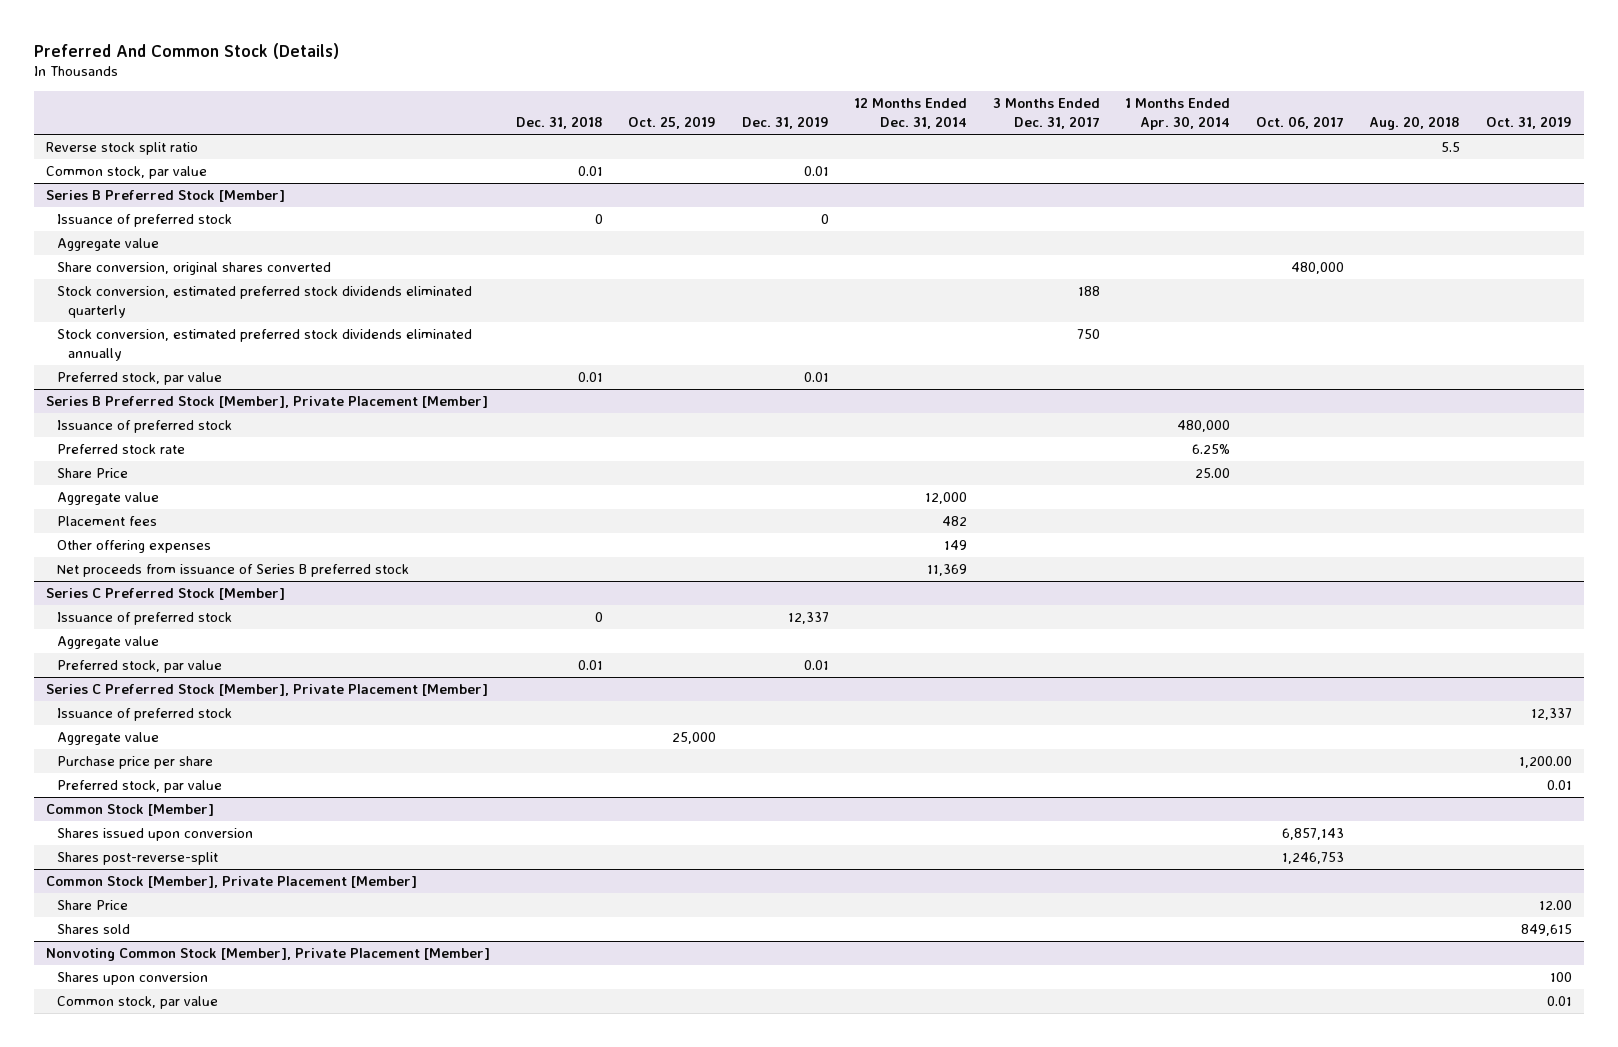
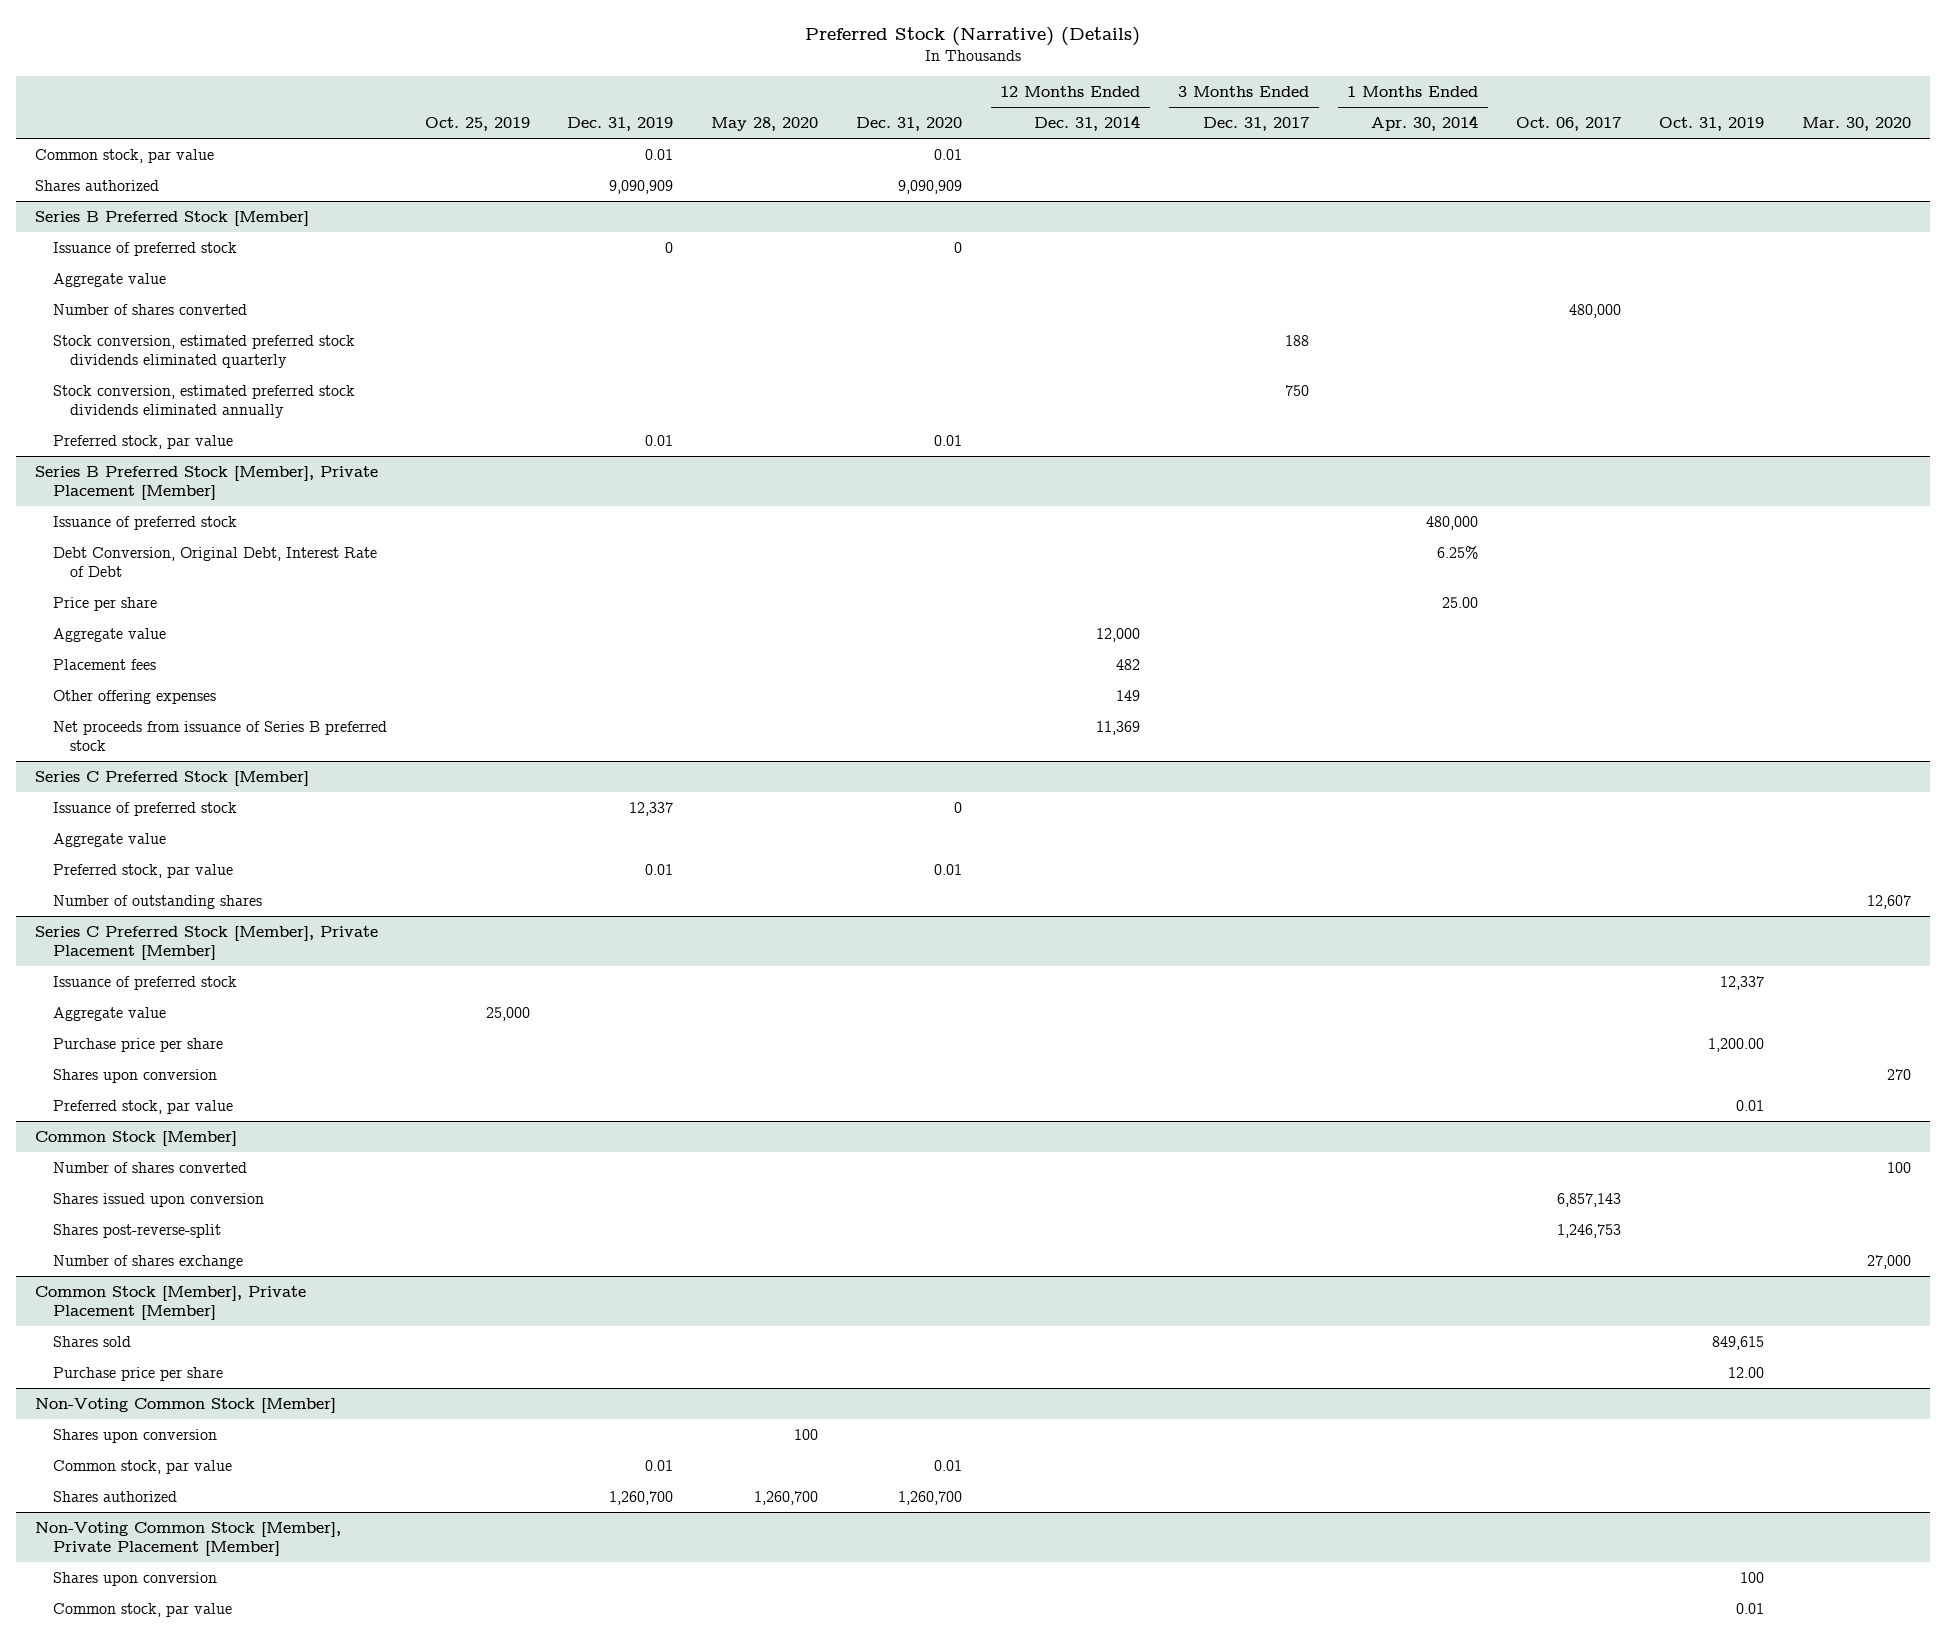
[33,42,339,59] Preferred And Common Stock (Details) -> [804,26,1140,46] Preferred Stock (Narrative) (Details)
[515,115,603,129] Dec. 31, 2018 -> none
[1369,115,1461,130] Aug. 20, 2018 -> none
none -> [711,116,819,131] May 28, 2020
none -> [856,116,963,131] Dec. 31, 2020
none -> [1802,116,1912,131] Mar. 30, 2020
[46,142,199,156] Reverse stock split ratio -> none
none -> [34,179,159,191] Shares authorized
[57,262,332,276] Share conversion, original shares converted -> [52,303,247,315] Number of shares converted
[57,444,186,455] Preferred stock rate -> [52,546,377,577] Debt Conversion, Original Debt, Interest Rate of Debt
[57,468,129,479] Share Price -> [52,596,157,611] Price per share
none -> [52,894,262,909] Number of outstanding shares
none -> [52,1068,217,1083] Shares upon conversion
none -> [52,1161,247,1173] Number of shares converted
none -> [52,1254,243,1269] Number of shares exchange
[57,900,129,911] Share Price -> none
none -> [52,1366,223,1381] Purchase price per share
none -> [34,1397,336,1413] Non-Voting Common Stock [Member]
none -> [52,1428,217,1443] Shares upon conversion
none -> [52,1459,232,1474] Common stock, par value
none -> [52,1490,177,1502] Shares authorized
[46,948,491,962] Nonvoting Common Stock [Member], Private Placement [Member] -> [34,1521,341,1556] Non-Voting Common Stock [Member], Private Placement [Member]

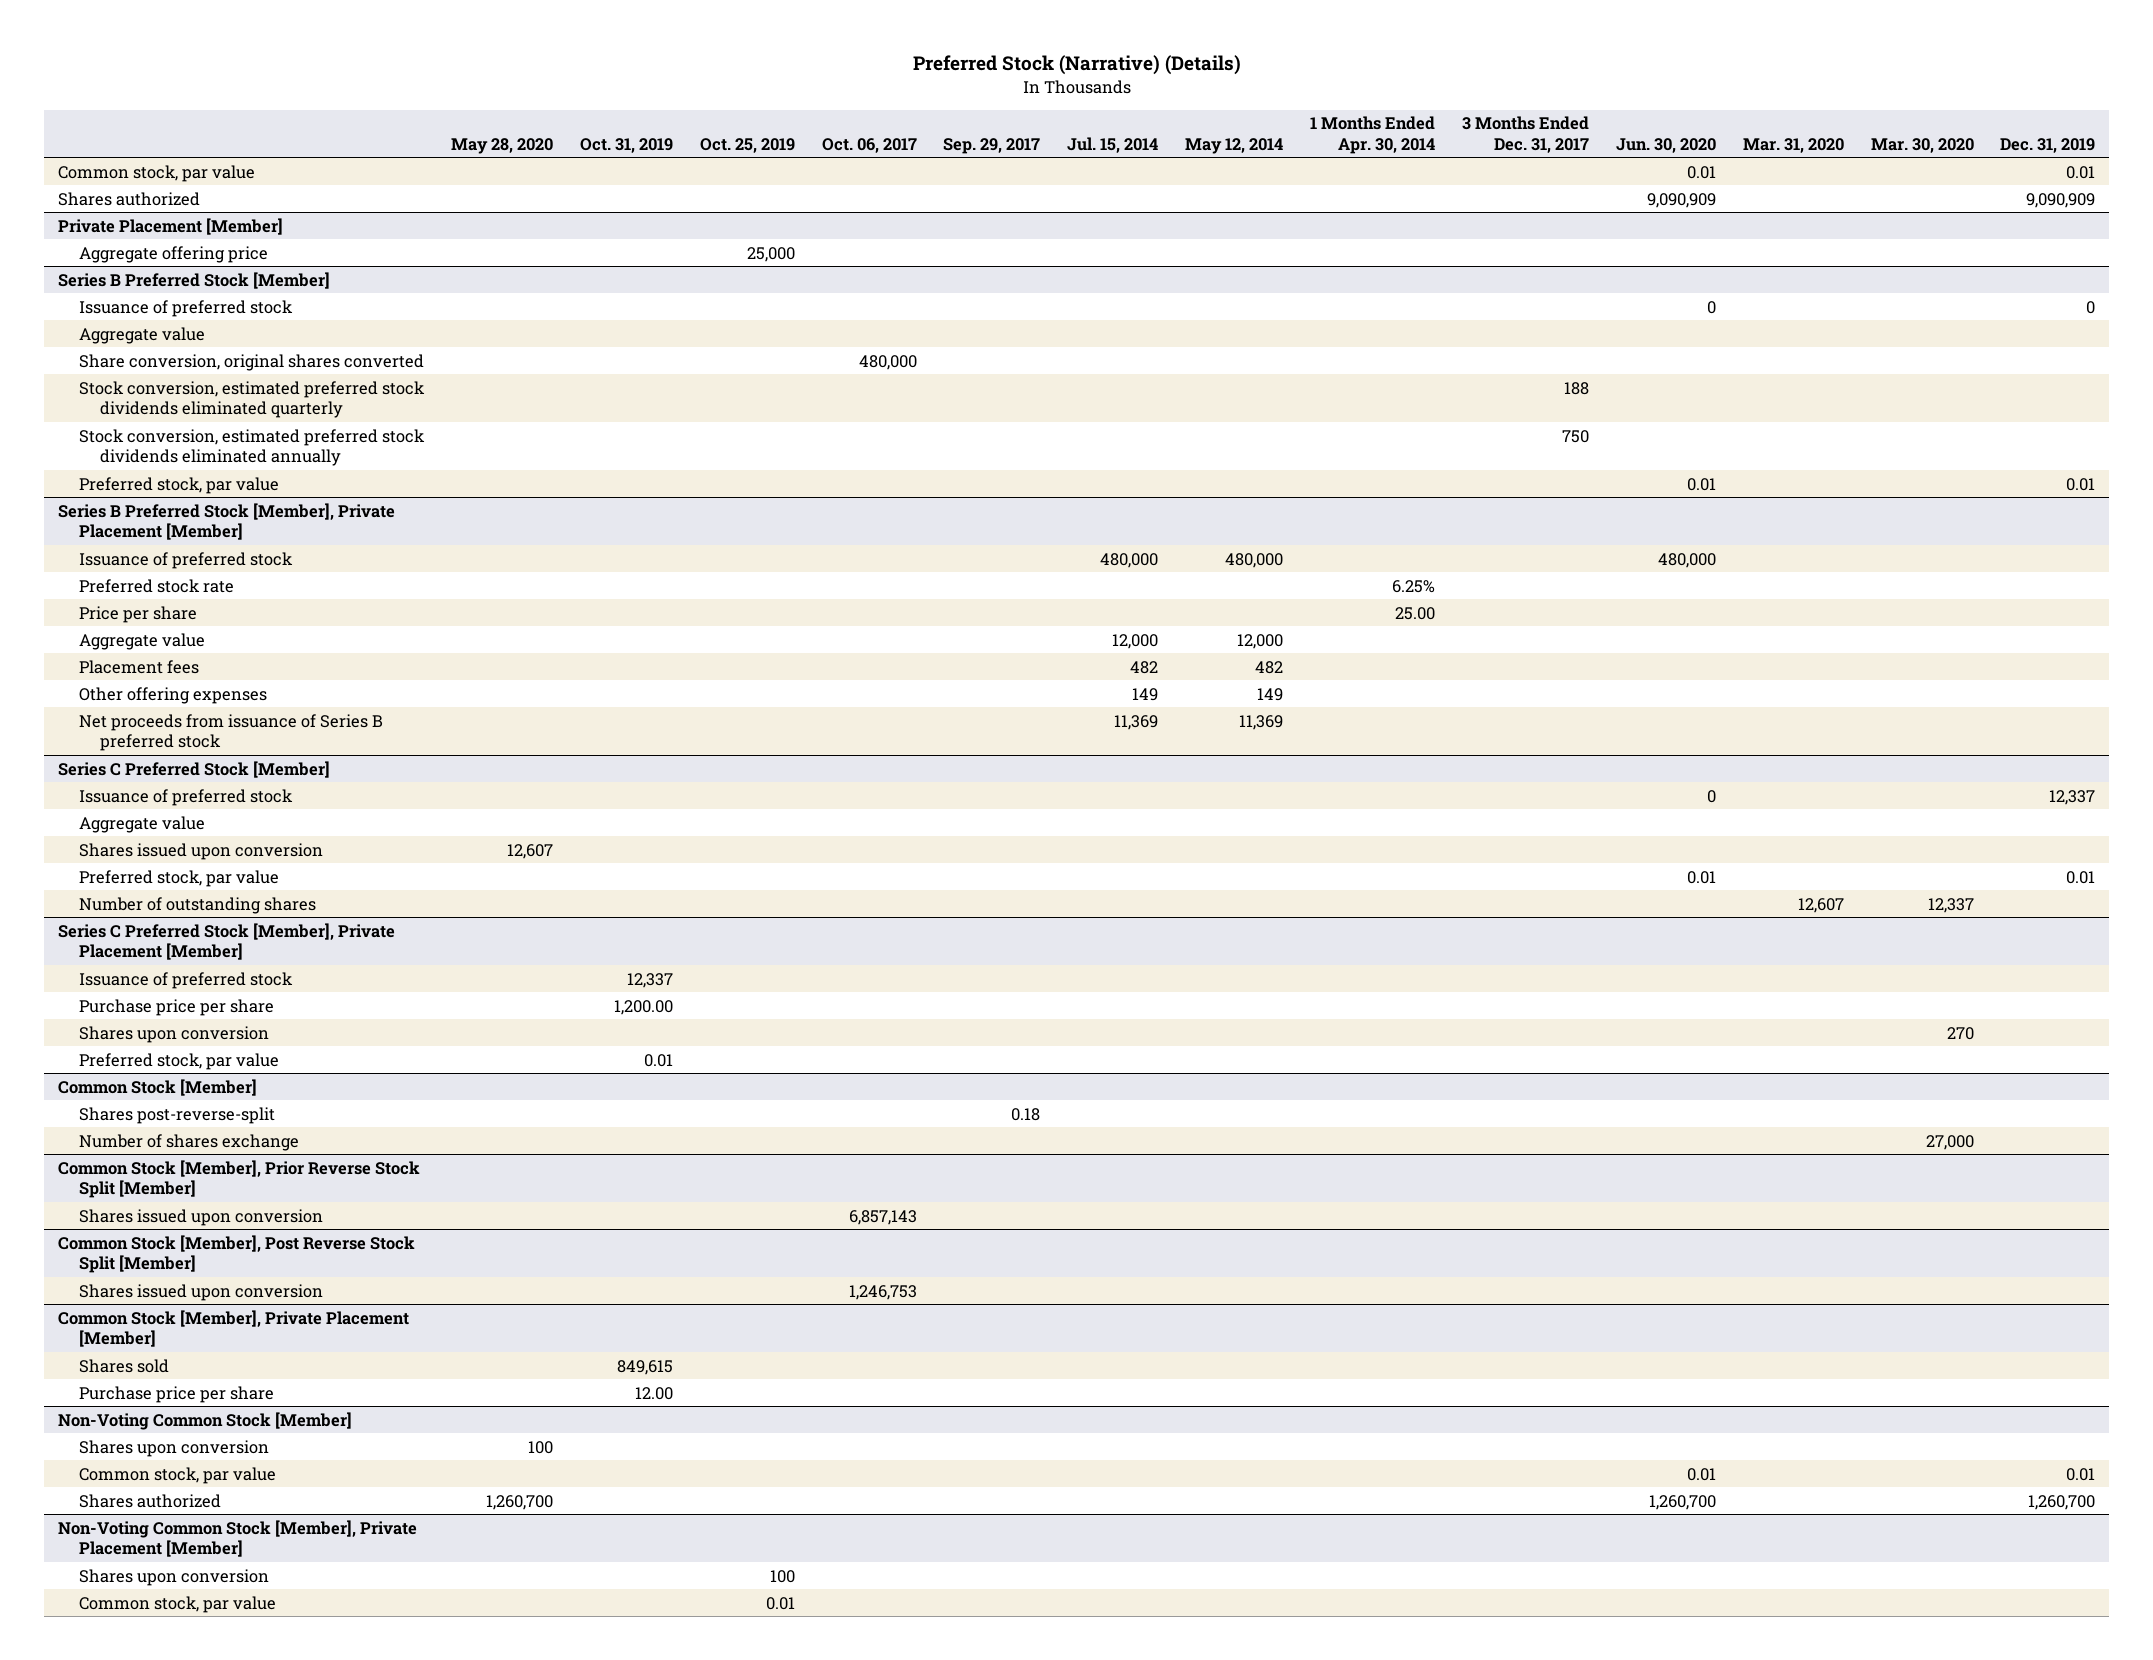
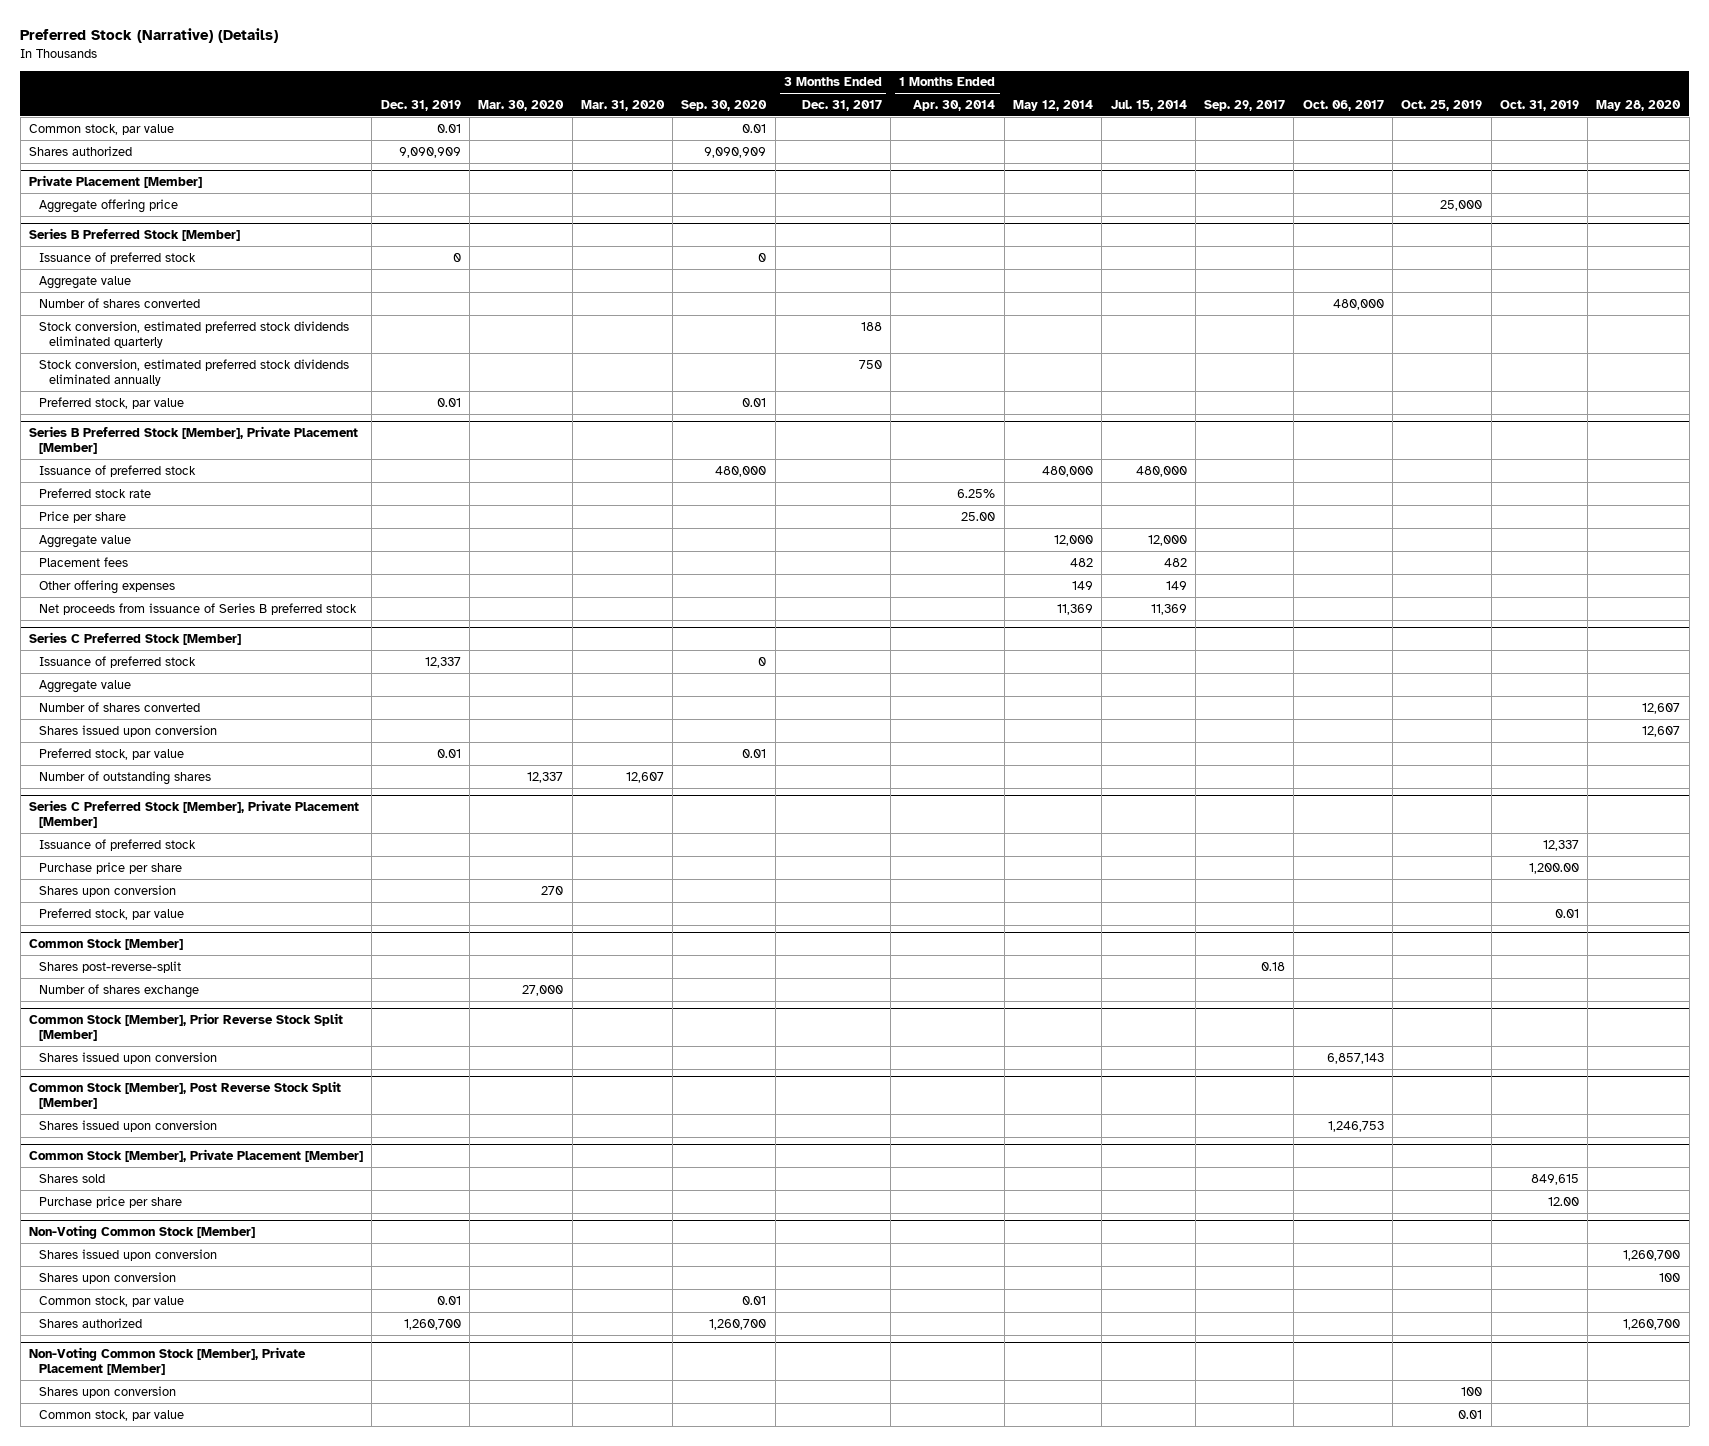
[1615,137,1716,153] Jun. 30, 2020 -> none
none -> [681,99,768,111] Sep. 30, 2020
[79,353,425,371] Share conversion, original shares converted -> [38,297,200,308] Number of shares converted
none -> [38,701,200,712] Number of shares converted
none -> [38,1248,217,1261] Shares issued upon conversion

